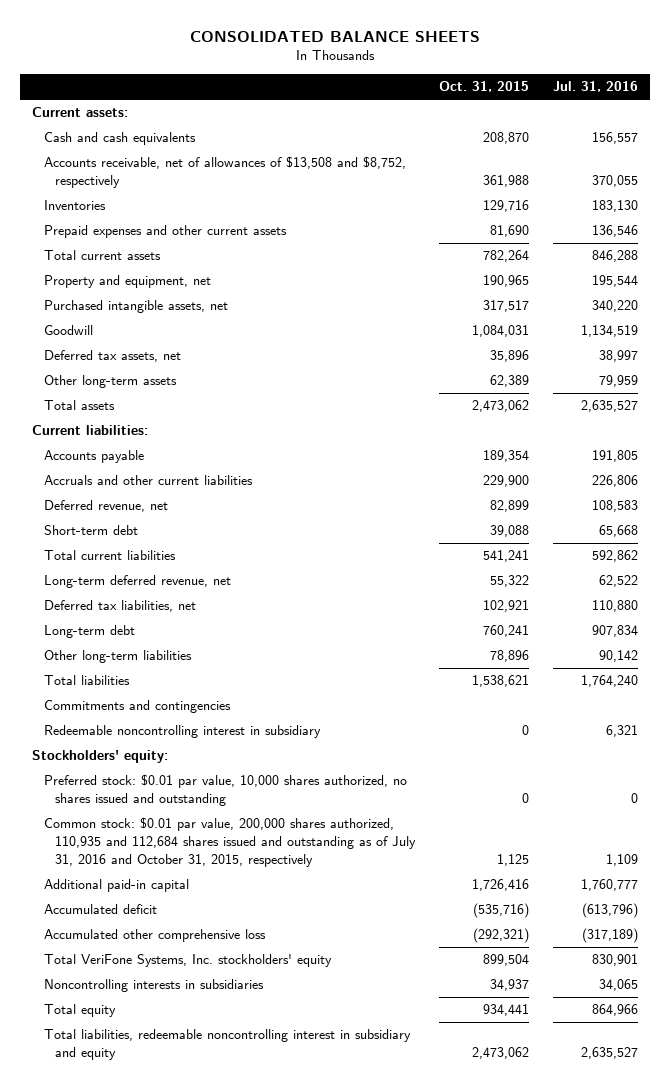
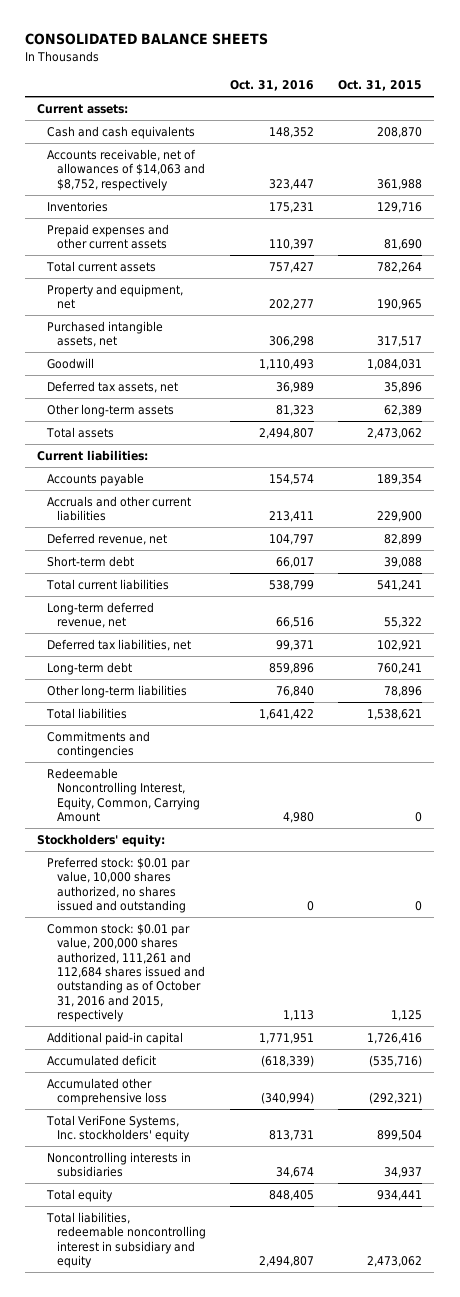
[552,81,638,93] Jul. 31, 2016 -> none
none -> [230,80,315,92] Oct. 31, 2016
[43,156,406,189] Accounts receivable, net of allowances of $13,508 and $8,752, respectively -> [47,148,206,191] Accounts receivable, net of allowances of $14,063 and $8,752, respectively
[43,725,321,739] Redeemable noncontrolling interest in subsidiary -> none
none -> [47,767,201,822] Redeemable Noncontrolling Interest, Equity, Common, Carrying Amount
[43,817,417,868] Common stock: $0.01 par value, 200,000 shares authorized, 110,935 and 112,684 shares issued and outstanding as of July 31, 2016 and October 31, 2015, respectively -> [47,922,206,1023] Common stock: $0.01 par value, 200,000 shares authorized, 111,261 and 112,684 shares issued and outstanding as of October 31, 2016 and 2015, respectively

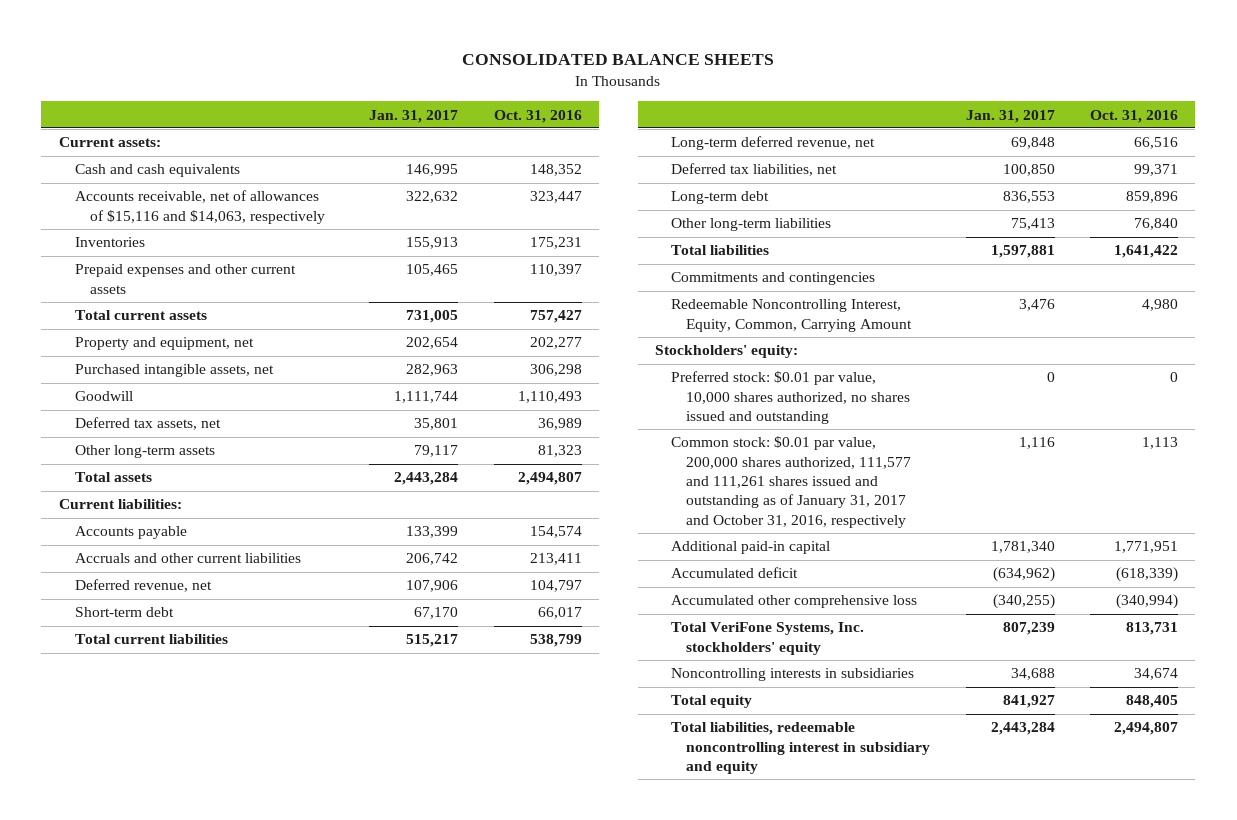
[338,80,423,92] Oct. 31, 2015 -> none
none -> [369,109,459,123] Jan. 31, 2017
[47,148,206,191] Accounts receivable, net of allowances of $14,063 and $8,752, respectively -> [74,190,326,224] Accounts receivable, net of allowances of $15,116 and $14,063, respectively
[47,922,206,1023] Common stock: $0.01 par value, 200,000 shares authorized, 111,261 and 112,684 shares issued and outstanding as of October 31, 2016 and 2015, respectively -> [670,436,912,528] Common stock: $0.01 par value, 200,000 shares authorized, 111,577 and 111,261 shares issued and outstanding as of January 31, 2017 and October 31, 2016, respectively

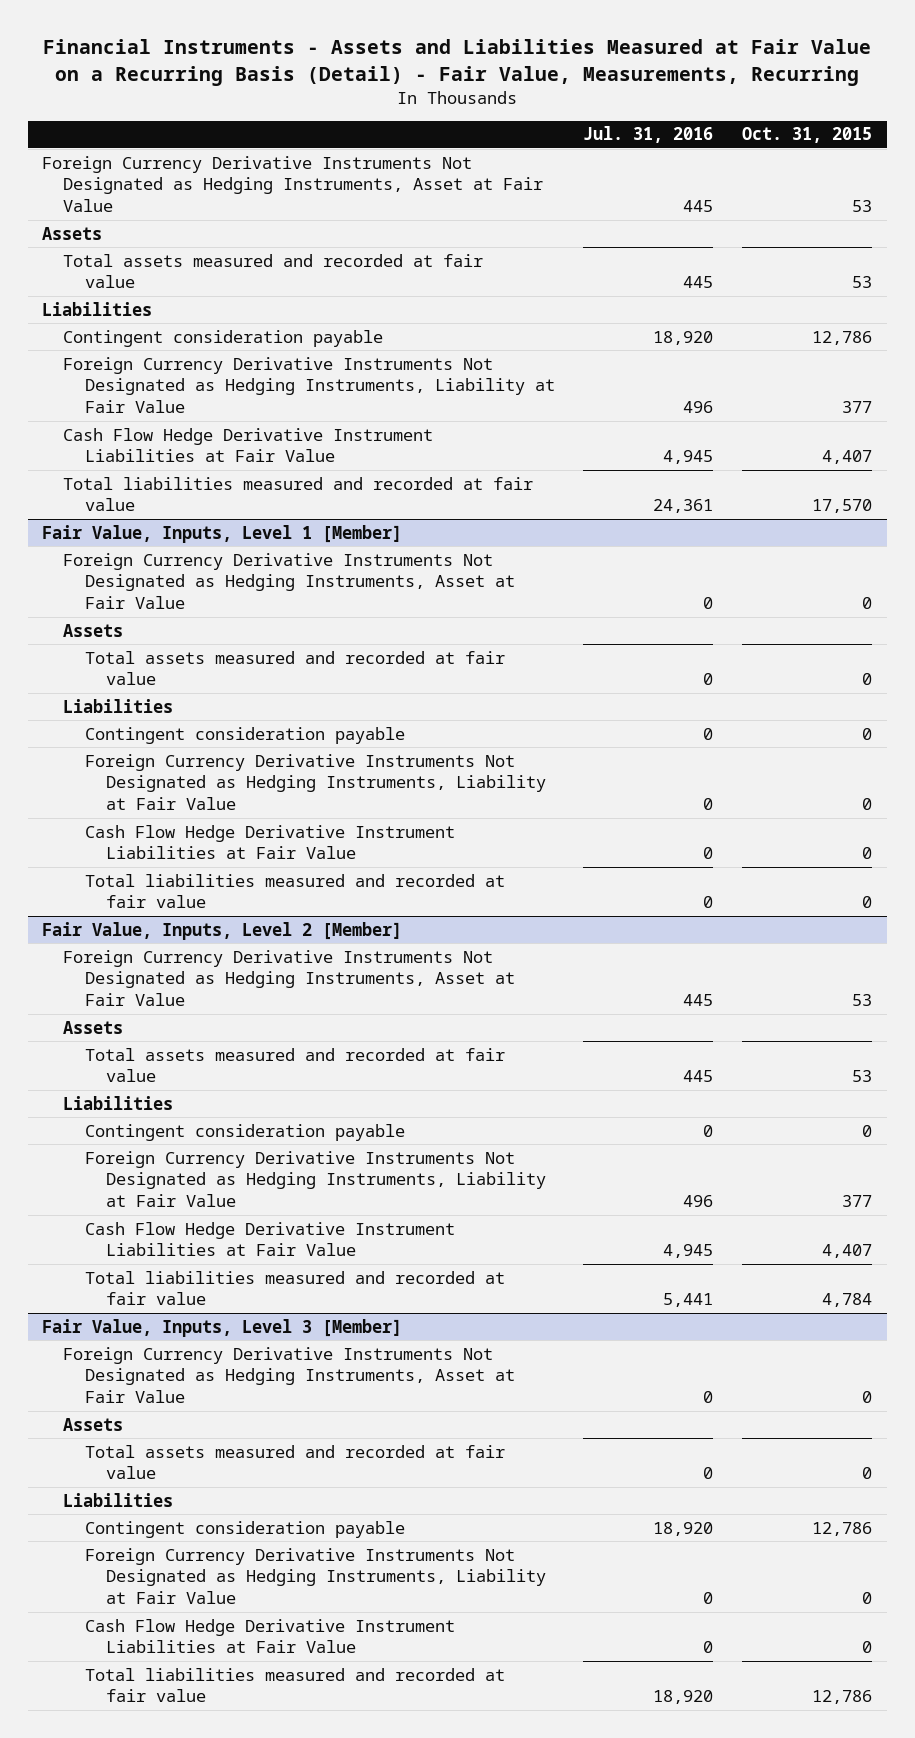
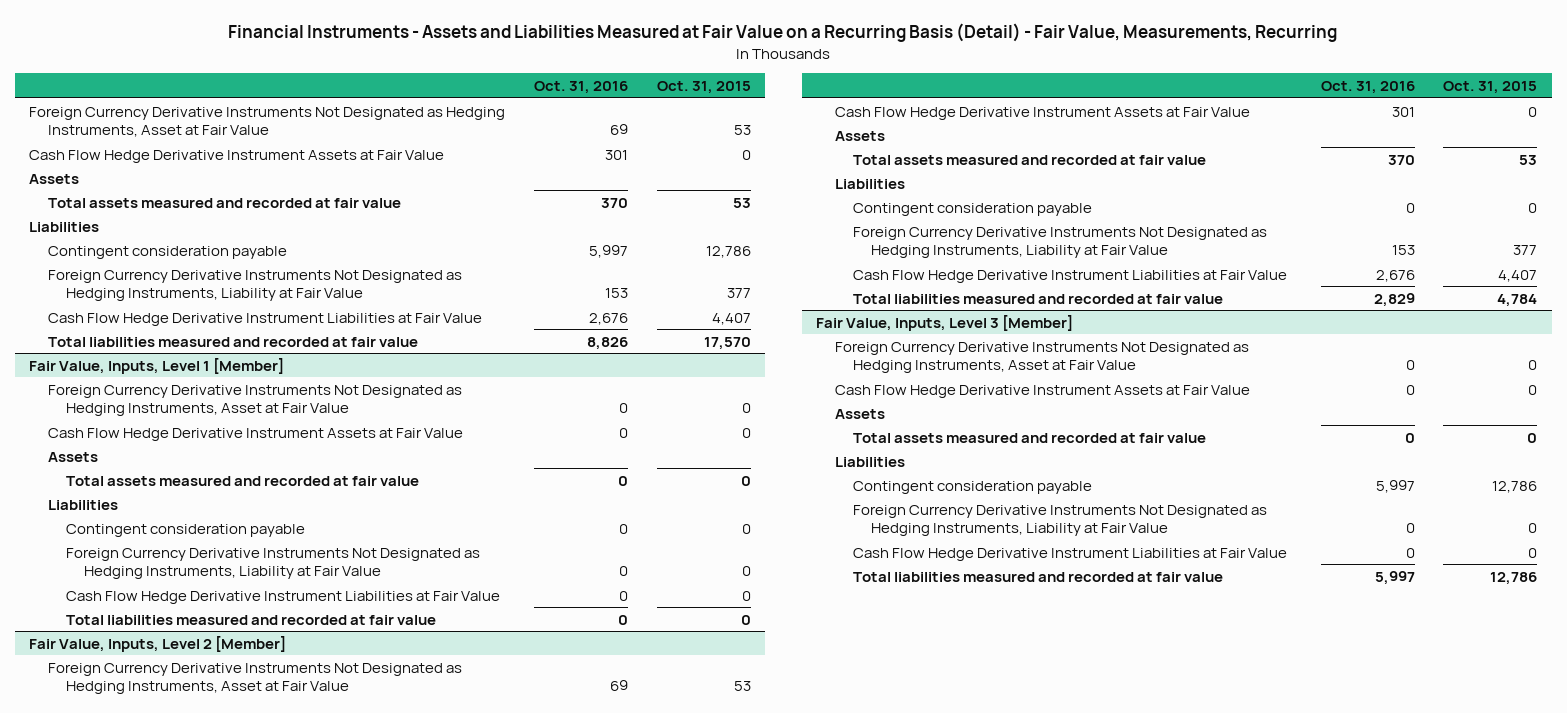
[583,126,714,144] Jul. 31, 2016 -> none
none -> [534,81,629,95] Oct. 31, 2016
none -> [29,149,445,163] Cash Flow Hedge Derivative Instrument Assets at Fair Value
none -> [47,427,463,441] Cash Flow Hedge Derivative Instrument Assets at Fair Value
none -> [834,106,1250,120] Cash Flow Hedge Derivative Instrument Assets at Fair Value
none -> [834,384,1250,398] Cash Flow Hedge Derivative Instrument Assets at Fair Value

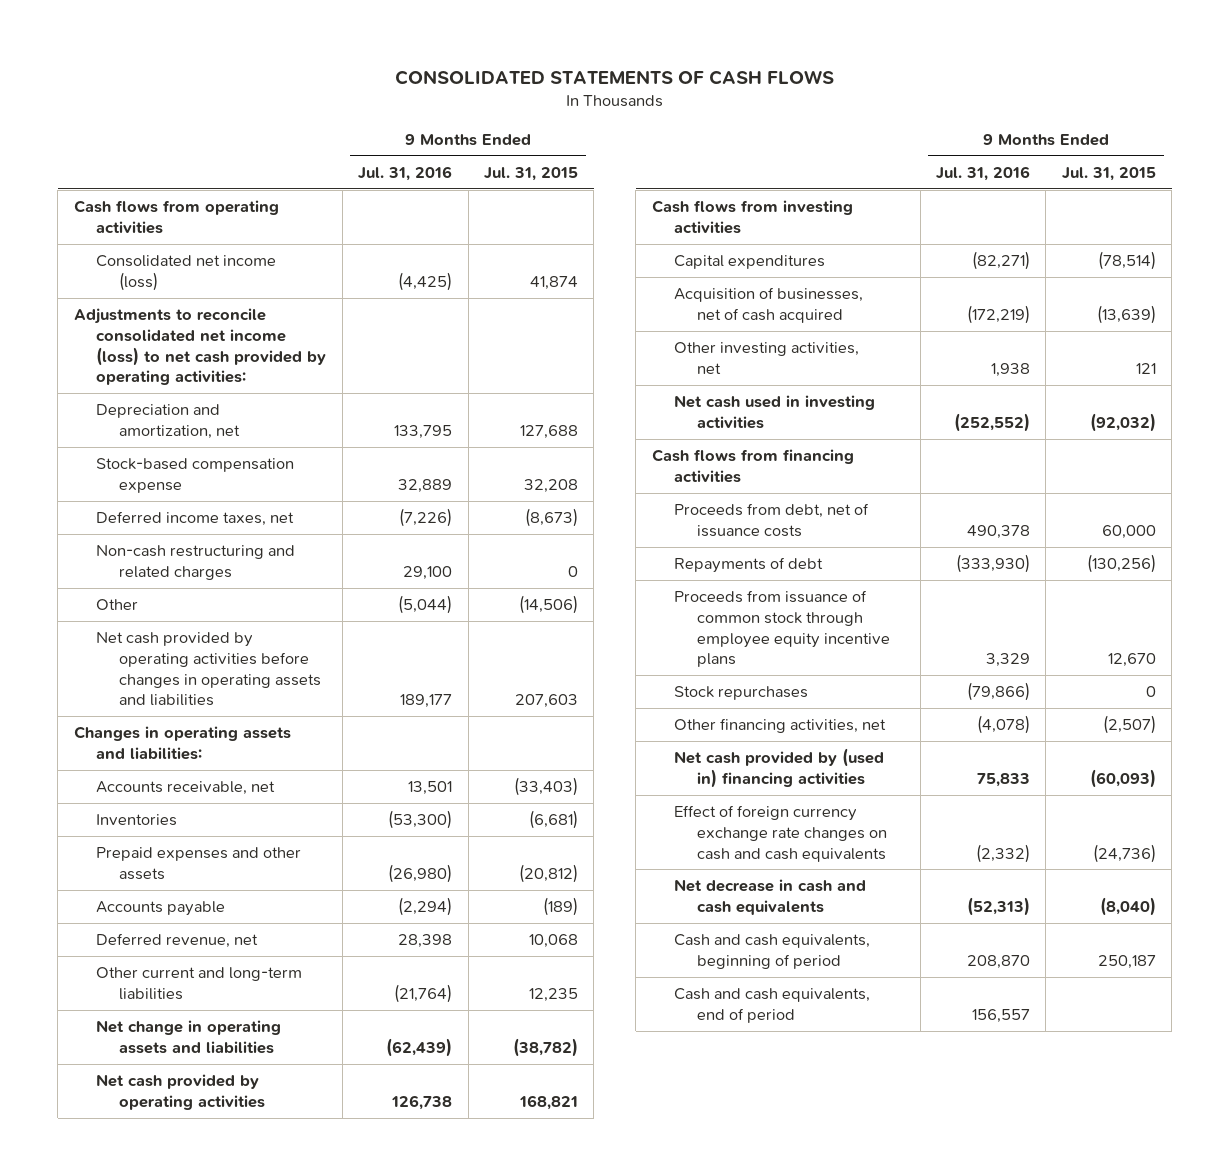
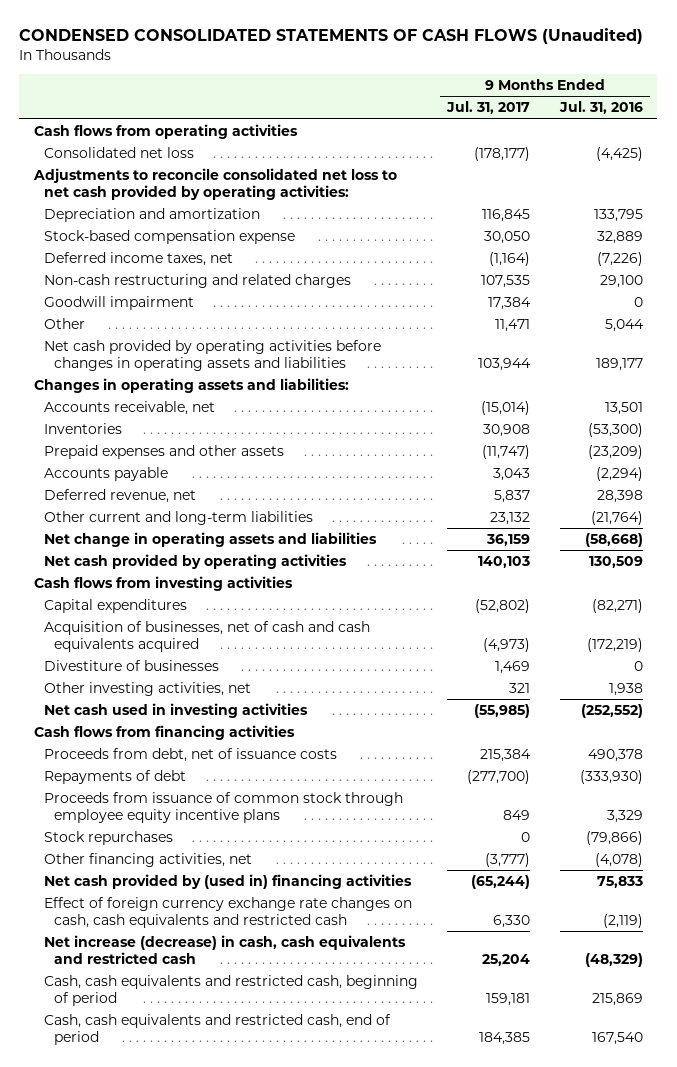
[394,69,834,85] CONSOLIDATED STATEMENTS OF CASH FLOWS -> [19,28,644,45] CONDENSED CONSOLIDATED STATEMENTS OF CASH FLOWS (Unaudited)
[484,167,579,182] Jul. 31, 2015 -> none
none -> [446,101,531,115] Jul. 31, 2017
[96,255,277,291] Consolidated net income (loss) -> [44,147,195,159] Consolidated net loss
[73,308,327,386] Adjustments to reconcile consolidated net income (loss) to net cash provided by operating activities: -> [32,168,397,201] Adjustments to reconcile consolidated net loss to net cash provided by operating activities:
[96,404,240,439] Depreciation and amortization, net -> [44,208,261,223] Depreciation and amortization
none -> [44,296,195,311] Goodwill impairment
[398,595,453,615] (5,044) -> [604,319,644,333] 5,044
[388,863,453,883] (26,980) -> [587,445,643,460] (23,209)
[386,1037,453,1057] (62,439) -> [584,533,643,548] (58,668)
[391,1094,453,1110] 126,738 -> [588,556,643,569] 130,509
[674,287,864,323] Acquisition of businesses, net of cash acquired -> [44,621,371,653] Acquisition of businesses, net of cash and cash equivalents acquired
none -> [44,660,220,672] Divestiture of businesses
[674,805,887,862] Effect of foreign currency exchange rate changes on cash and cash equivalents -> [44,897,413,929] Effect of foreign currency exchange rate changes on cash, cash equivalents and restricted cash
[976,843,1031,863] (2,332) -> [602,914,643,929] (2,119)
[674,879,867,915] Net decrease in cash and cash equivalents -> [44,935,407,965] Net increase (decrease) in cash, cash equivalents and restricted cash
[967,896,1031,916] (52,313) -> [584,953,643,968] (48,329)
[674,934,871,969] Cash and cash equivalents, beginning of period -> [44,975,419,1007] Cash, cash equivalents and restricted cash, beginning of period
[967,954,1031,969] 208,870 -> [591,993,643,1007] 215,869
[674,988,871,1023] Cash and cash equivalents, end of period -> [44,1014,392,1046] Cash, cash equivalents and restricted cash, end of period
[972,1008,1031,1023] 156,557 -> [591,1032,643,1046] 167,540

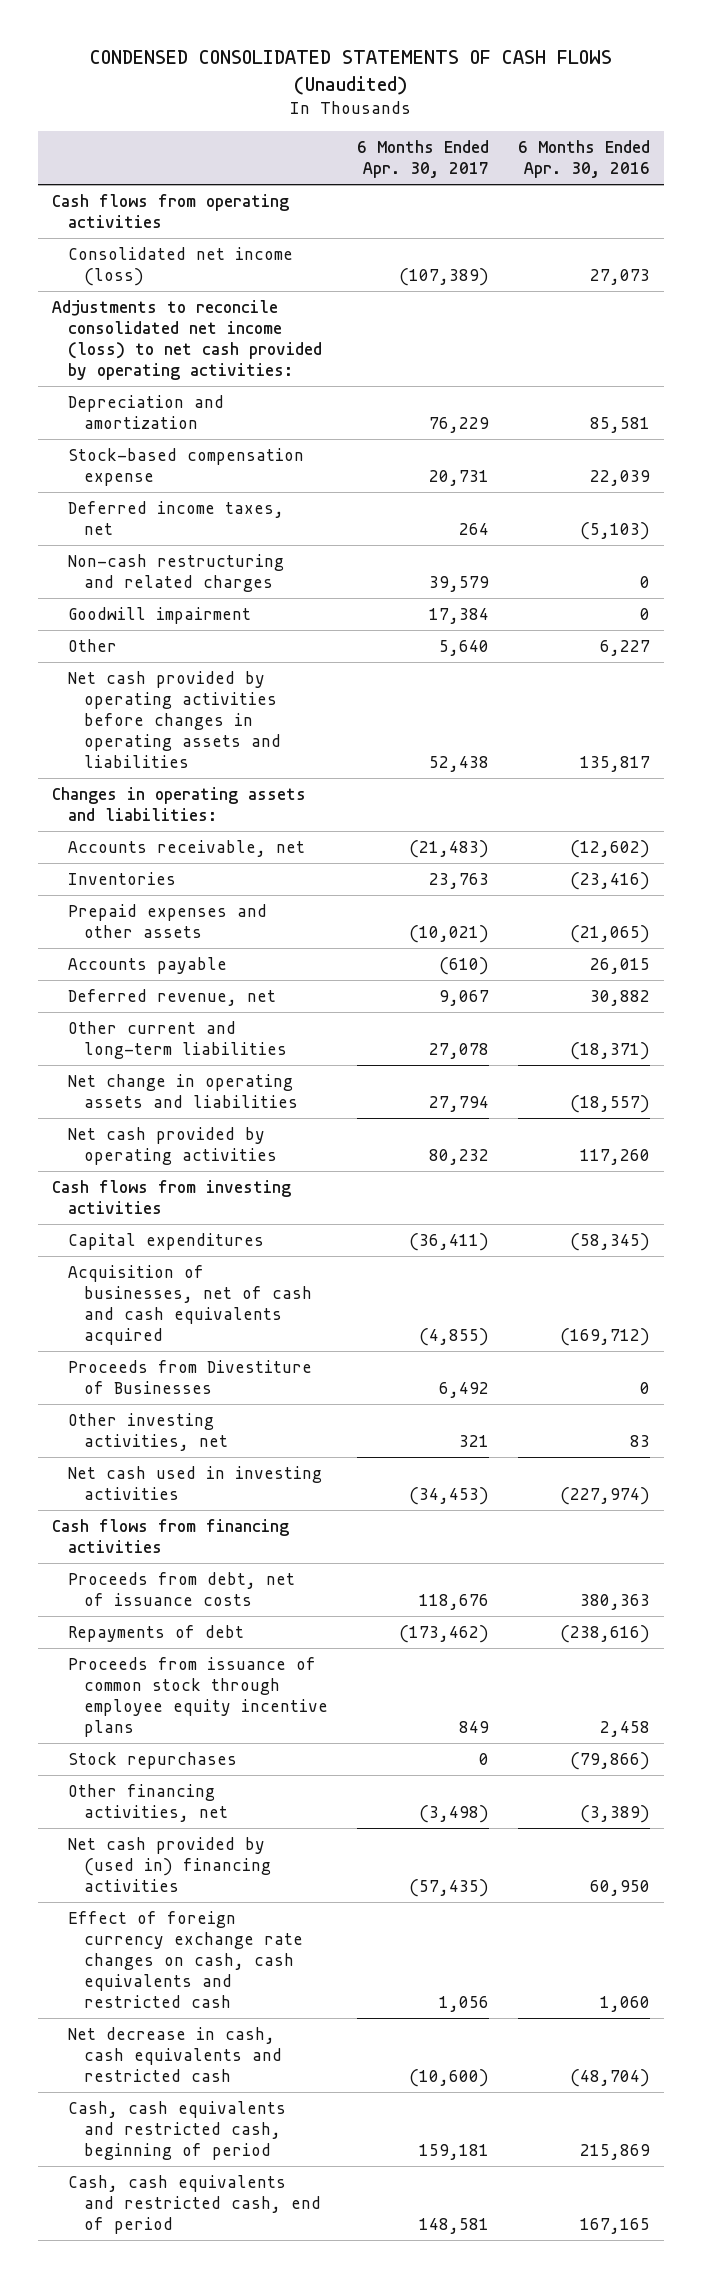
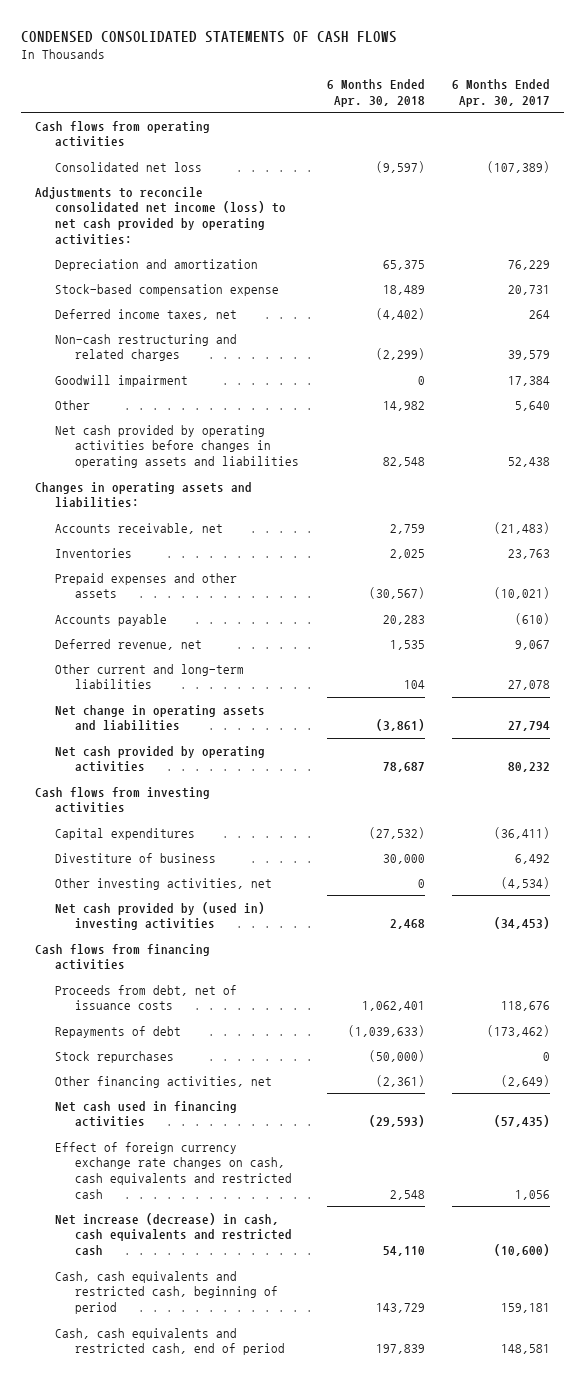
[89,50,612,95] CONDENSED CONSOLIDATED STATEMENTS OF CASH FLOWS (Unaudited) -> [20,30,397,43] CONDENSED CONSOLIDATED STATEMENTS OF CASH FLOWS
[517,139,650,178] 6 Months Ended Apr. 30, 2016 -> none
none -> [326,79,425,107] 6 Months Ended Apr. 30, 2018
[68,247,294,286] Consolidated net income (loss) -> [54,161,202,172] Consolidated net loss
[68,1265,313,1345] Acquisition of businesses, net of cash and cash equivalents acquired -> none
[68,1360,313,1394] Proceeds from Divestiture of Businesses -> [54,852,216,863] Divestiture of business
[459,1434,490,1447] 321 -> [501,876,551,889] (4,534)
[68,1466,323,1500] Net cash used in investing activities -> [54,901,265,931] Net cash provided by (used in) investing activities
[68,1657,329,1737] Proceeds from issuance of common stock through employee equity incentive plans -> none
[419,1804,490,1823] (3,498) -> [501,1074,551,1087] (2,649)
[68,1837,272,1892] Net cash provided by (used in) financing activities -> [54,1100,237,1128] Net cash used in financing activities
[68,2027,283,2082] Net decrease in cash, cash equivalents and restricted cash -> [54,1212,293,1256] Net increase (decrease) in cash, cash equivalents and restricted cash

